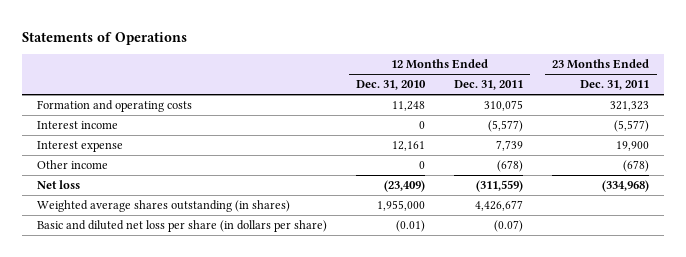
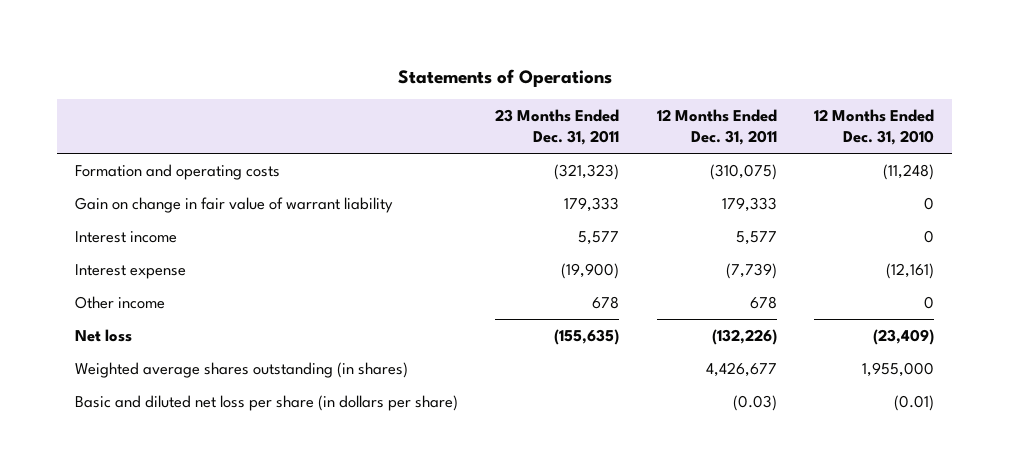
[391,101,425,112] 11,248 -> [882,163,934,180] (11,248)
[484,100,524,112] 310,075 -> [709,163,777,180] (310,075)
[610,101,650,112] 321,323 -> [554,163,620,180] (321,323)
none -> [75,196,394,213] Gain on change in fair value of warrant liability
[488,120,524,133] (5,577) -> [735,230,777,245] 5,577
[614,120,650,133] (5,577) -> [578,230,620,245] 5,577
[391,141,425,152] 12,161 -> [885,262,934,279] (12,161)
[496,140,524,152] 7,739 -> [725,262,777,279] (7,739)
[616,141,650,152] 19,900 -> [561,262,620,279] (19,900)
[497,160,524,173] (678) -> [749,295,777,309] 678
[623,160,650,173] (678) -> [592,295,620,309] 678
[476,180,524,193] (311,559) -> [711,328,777,345] (132,226)
[602,180,650,193] (334,968) -> [554,328,620,345] (155,635)
[494,220,524,233] (0.07) -> [732,394,777,411] (0.03)

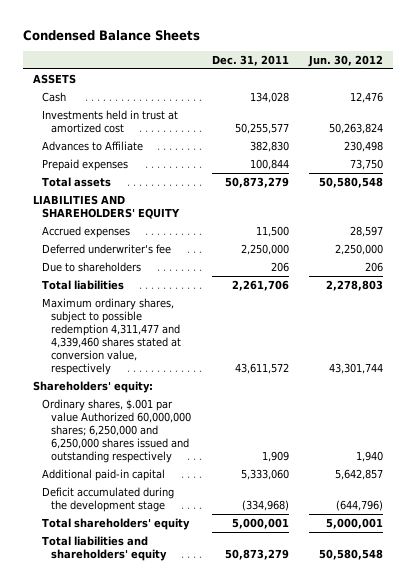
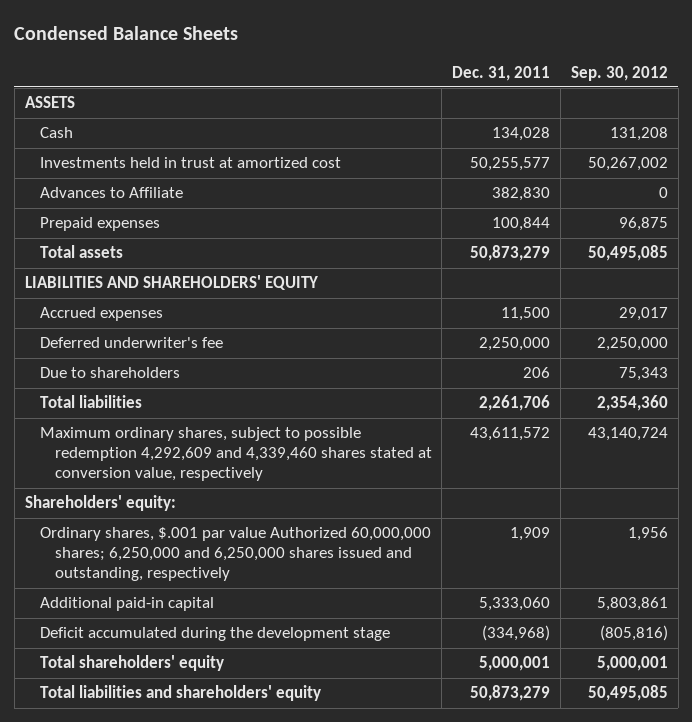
[308,54,384,67] Jun. 30, 2012 -> none
none -> [570,65,668,81] Sep. 30, 2012
[42,298,182,375] Maximum ordinary shares, subject to possible redemption 4,311,477 and 4,339,460 shares stated at conversion value, respectively -> [39,427,432,482] Maximum ordinary shares, subject to possible redemption 4,292,609 and 4,339,460 shares stated at conversion value, respectively
[42,399,192,463] Ordinary shares, $.001 par value Authorized 60,000,000 shares; 6,250,000 and 6,250,000 shares issued and outstanding respectively -> [39,527,431,582] Ordinary shares, $.001 par value Authorized 60,000,000 shares; 6,250,000 and 6,250,000 shares issued and outstanding, respectively

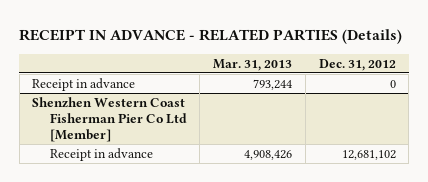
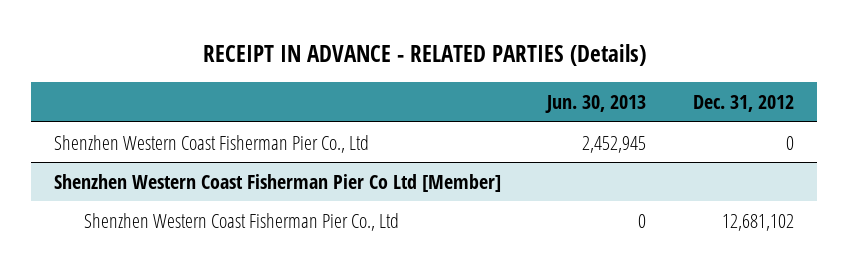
[213,58,293,71] Mar. 31, 2013 -> none
none -> [545,95,647,114] Jun. 30, 2013
[32,78,136,92] Receipt in advance -> [53,134,369,153] Shenzhen Western Coast Fisherman Pier Co., Ltd
[49,148,153,162] Receipt in advance -> [84,212,400,231] Shenzhen Western Coast Fisherman Pier Co., Ltd

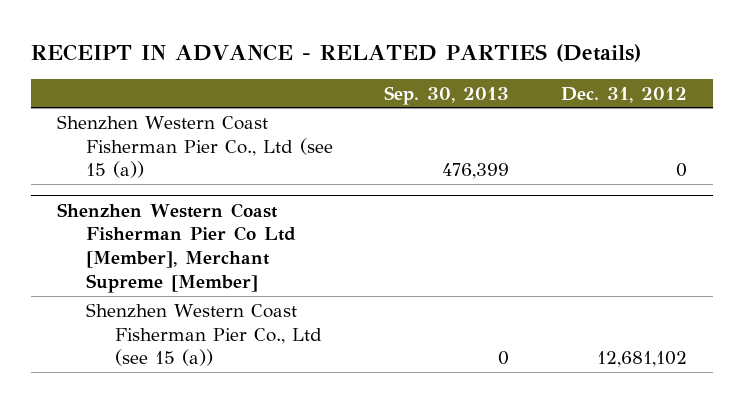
[545,95,647,114] Jun. 30, 2013 -> none
none -> [384,85,510,105] Sep. 30, 2013
[53,134,369,153] Shenzhen Western Coast Fisherman Pier Co., Ltd -> [56,114,333,179] Shenzhen Western Coast Fisherman Pier Co., Ltd (see 15 (a))
[53,173,501,192] Shenzhen Western Coast Fisherman Pier Co Ltd [Member] -> [56,202,296,293] Shenzhen Western Coast Fisherman Pier Co Ltd [Member], Merchant Supreme [Member]
[84,212,400,231] Shenzhen Western Coast Fisherman Pier Co., Ltd -> [85,302,322,367] Shenzhen Western Coast Fisherman Pier Co., Ltd (see 15 (a))

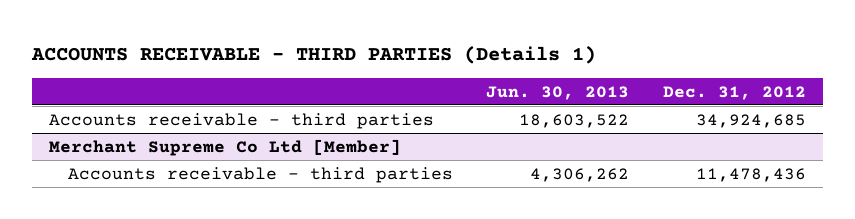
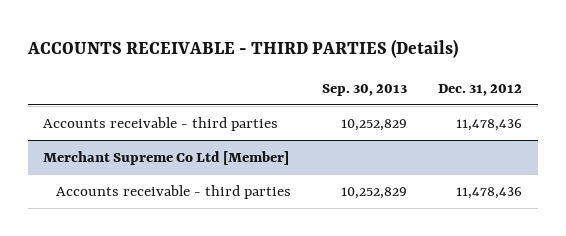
[30,45,596,64] ACCOUNTS RECEIVABLE - THIRD PARTIES (Details 1) -> [26,38,458,58] ACCOUNTS RECEIVABLE - THIRD PARTIES (Details)
[486,85,630,100] Jun. 30, 2013 -> none
none -> [321,83,407,96] Sep. 30, 2013
[695,113,806,128] 34,924,685 -> [456,118,523,131] 11,478,436

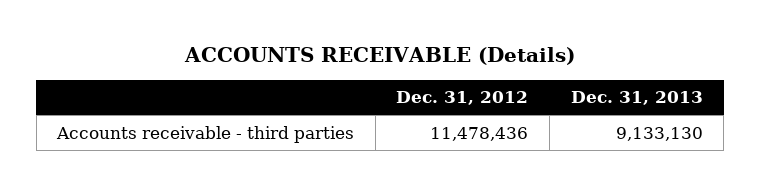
[26,38,458,58] ACCOUNTS RECEIVABLE - THIRD PARTIES (Details) -> [183,47,575,66] ACCOUNTS RECEIVABLE (Details)
[321,83,407,96] Sep. 30, 2013 -> none
none -> [570,91,703,106] Dec. 31, 2013
[43,150,290,165] Merchant Supreme Co Ltd [Member] -> none
[55,184,291,199] Accounts receivable - third parties -> none

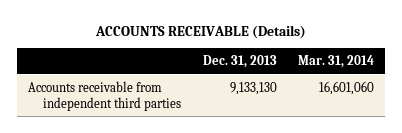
[396,91,529,106] Dec. 31, 2012 -> none
none -> [297,55,374,69] Mar. 31, 2014
[56,125,355,143] Accounts receivable - third parties -> [27,80,182,111] Accounts receivable from independent third parties

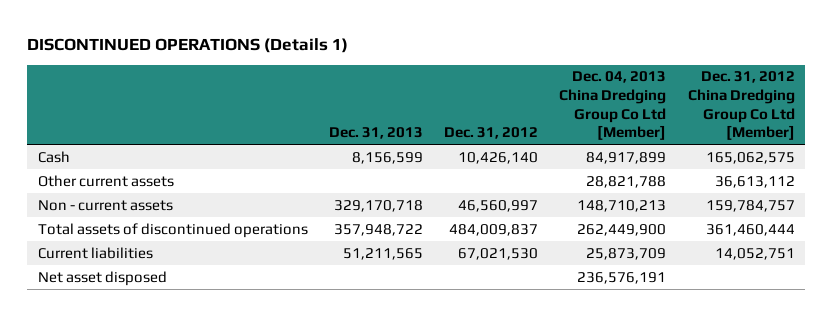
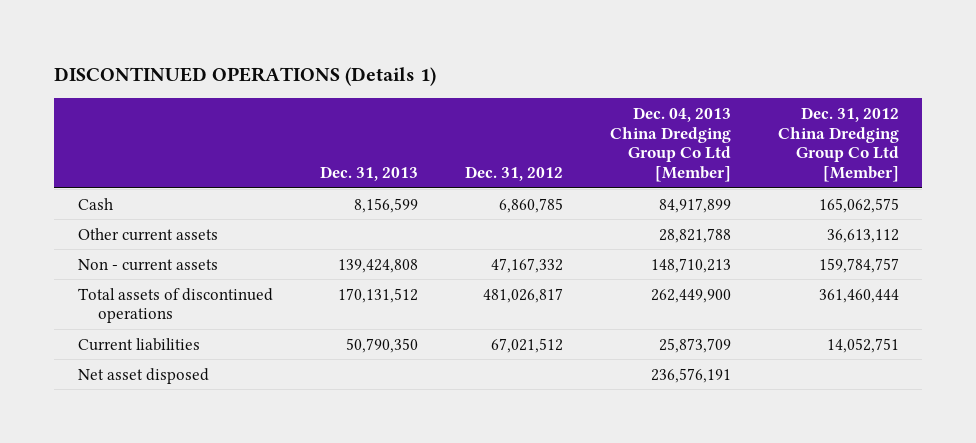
[458,151,539,164] 10,426,140 -> [498,197,563,213] 6,860,785
[333,199,423,212] 329,170,718 -> [337,258,418,273] 139,424,808
[458,199,539,212] 46,560,997 -> [490,257,563,273] 47,167,332
[333,223,423,236] 357,948,722 -> [337,287,418,303] 170,131,512
[449,223,539,236] 484,009,837 -> [482,287,563,303] 481,026,817
[342,247,423,260] 51,211,565 -> [345,337,418,353] 50,790,350
[458,247,539,260] 67,021,530 -> [490,337,563,353] 67,021,512

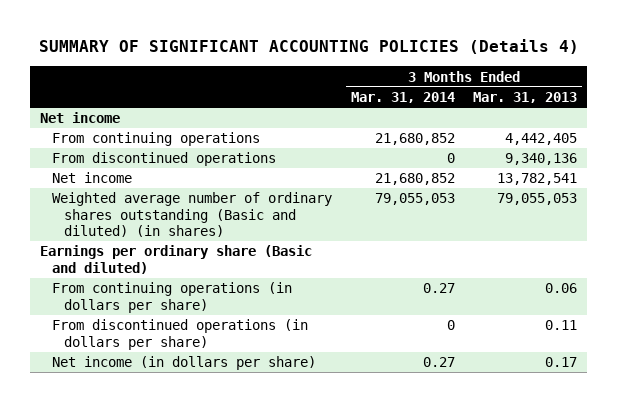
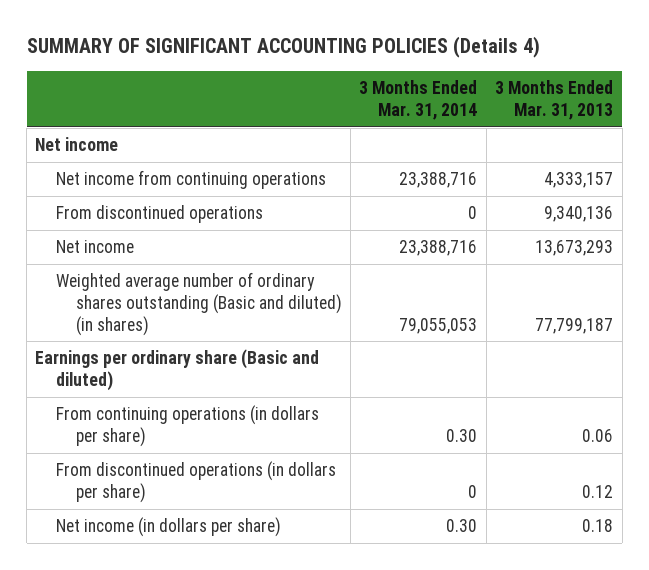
[52,132,261,147] From continuing operations -> [55,170,326,190] Net income from continuing operations
[374,133,455,146] 21,680,852 -> [399,172,478,189] 23,388,716
[505,133,578,146] 4,442,405 -> [544,172,614,189] 4,333,157
[374,173,455,186] 21,680,852 -> [399,240,478,257] 23,388,716
[497,173,578,186] 13,782,541 -> [535,240,614,257] 13,673,293
[497,193,578,206] 79,055,053 -> [535,317,614,334] 77,799,187
[422,283,455,294] 0.27 -> [446,428,478,442] 0.30
[545,320,578,331] 0.11 -> [582,484,614,498] 0.12
[422,357,455,368] 0.27 -> [446,519,478,533] 0.30
[545,357,578,368] 0.17 -> [582,519,614,533] 0.18

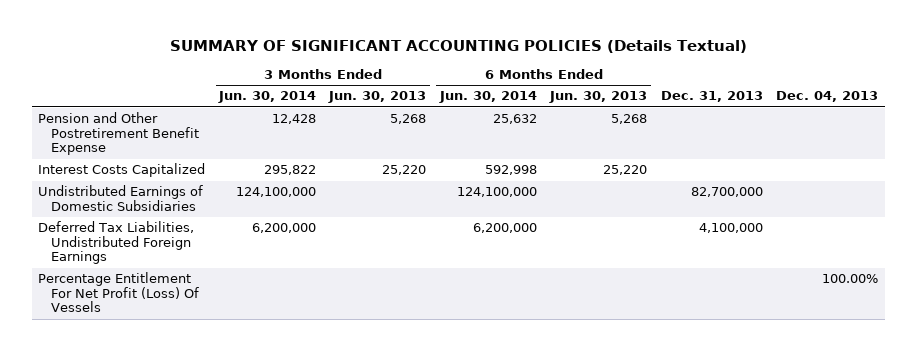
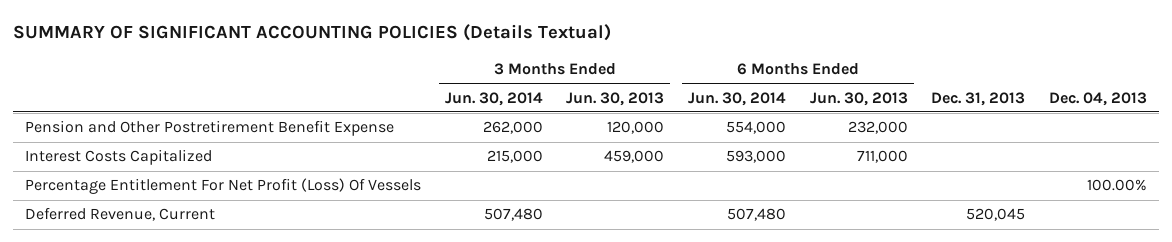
[38,185,204,211] Undistributed Earnings of Domestic Subsidiaries -> none
[38,221,195,265] Deferred Tax Liabilities, Undistributed Foreign Earnings -> none
[271,114,316,125] 12,428 -> [482,121,543,135] 262,000
[390,114,427,125] 5,268 -> [607,121,665,135] 120,000
[492,114,537,125] 25,632 -> [726,121,787,135] 554,000
[611,114,648,125] 5,268 -> [847,121,908,135] 232,000
[263,165,316,176] 295,822 -> [486,150,543,164] 215,000
[382,165,427,176] 25,220 -> [604,150,665,164] 459,000
[484,165,537,176] 592,998 -> [726,150,787,164] 593,000
[603,165,648,176] 25,220 -> [856,150,908,164] 711,000
none -> [25,207,216,222] Deferred Revenue, Current

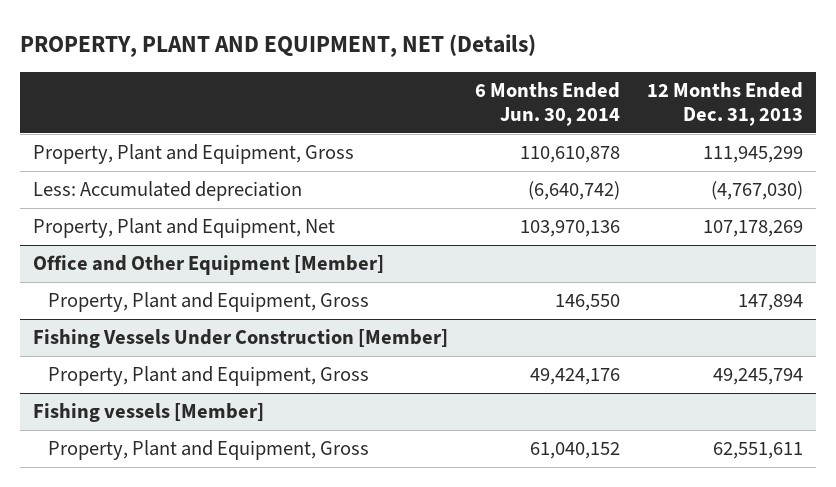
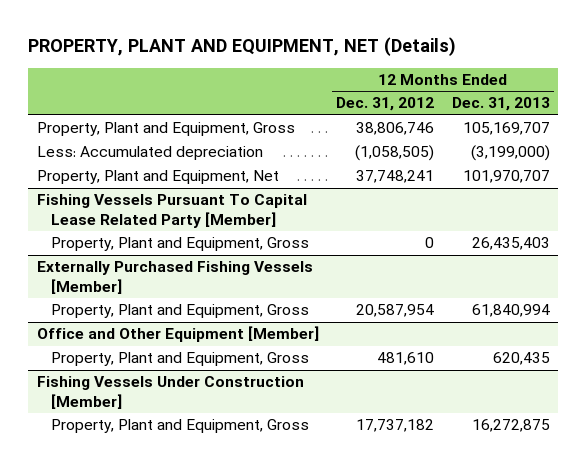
[474,82,620,126] 6 Months Ended Jun. 30, 2014 -> none
none -> [336,97,435,112] Dec. 31, 2012
[702,146,803,164] 111,945,299 -> [462,122,550,136] 105,169,707
[710,181,803,201] (4,767,030) -> [470,145,550,162] (3,199,000)
[702,220,803,238] 107,178,269 -> [462,170,550,184] 101,970,707
none -> [36,194,307,228] Fishing Vessels Pursuant To Capital Lease Related Party [Member]
none -> [50,237,309,252] Property, Plant and Equipment, Gross
none -> [36,261,313,294] Externally Purchased Fishing Vessels [Member]
none -> [50,304,309,319] Property, Plant and Equipment, Gross
[737,294,803,312] 147,894 -> [492,352,550,366] 620,435
[33,403,265,423] Fishing vessels [Member] -> none
[48,440,370,461] Property, Plant and Equipment, Gross -> none
[712,368,803,386] 49,245,794 -> [471,419,550,433] 16,272,875

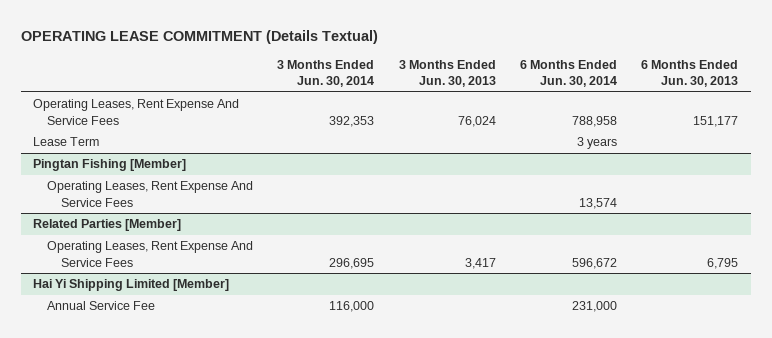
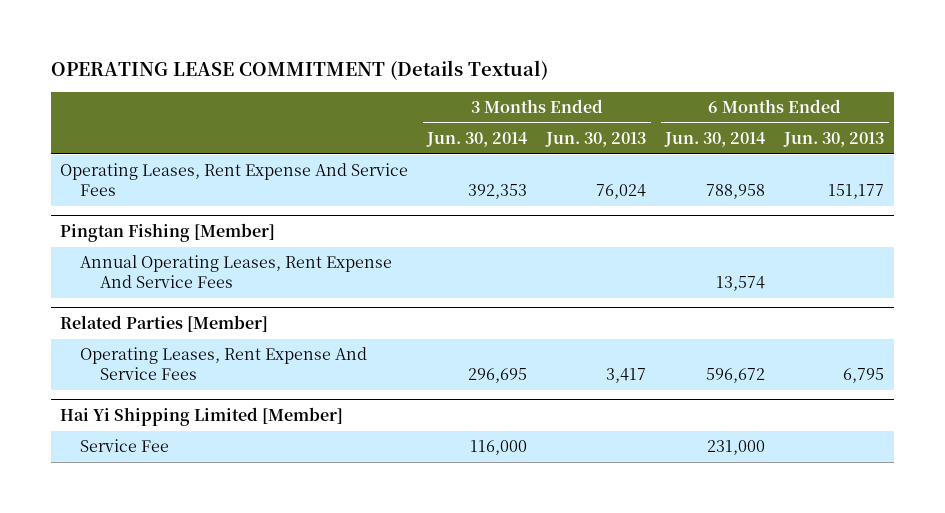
[33,137,100,147] Lease Term -> none
[47,181,254,207] Operating Leases, Rent Expense And Service Fees -> [80,255,393,289] Annual Operating Leases, Rent Expense And Service Fees
[47,301,156,311] Annual Service Fee -> [80,439,170,453] Service Fee

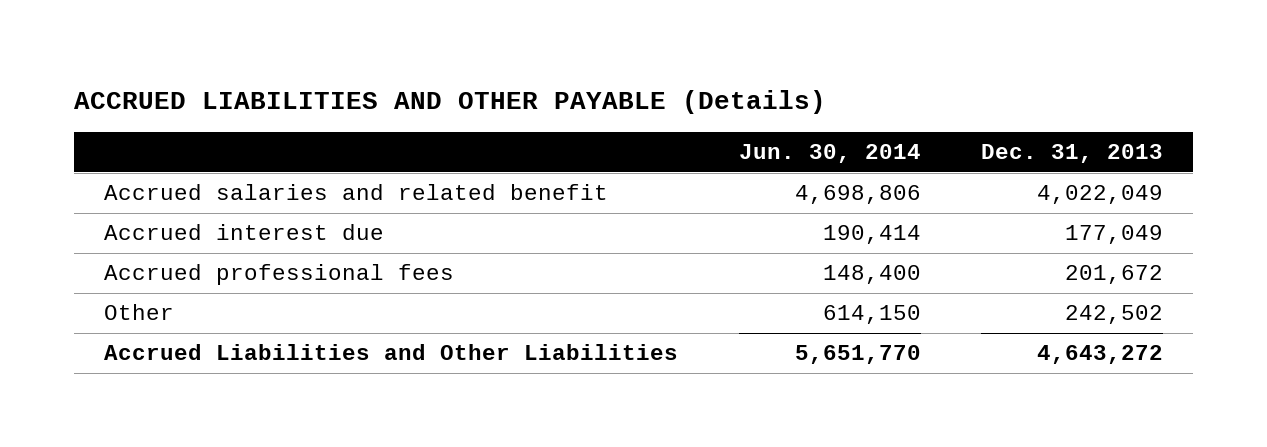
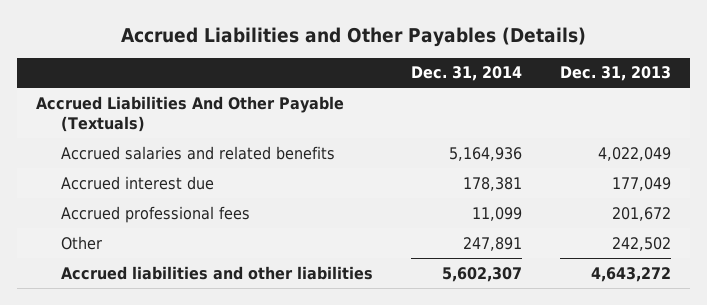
[74,90,827,115] ACCRUED LIABILITIES AND OTHER PAYABLE (Details) -> [120,26,586,47] Accrued Liabilities and Other Payables (Details)
[738,144,921,164] Jun. 30, 2014 -> none
none -> [411,66,523,82] Dec. 31, 2014
none -> [36,95,345,132] Accrued Liabilities And Other Payable (Textuals)
[104,184,609,201] Accrued salaries and related benefit -> [60,145,335,160] Accrued salaries and related benefits
[104,344,679,361] Accrued Liabilities and Other Liabilities -> [60,265,373,280] Accrued liabilities and other liabilities

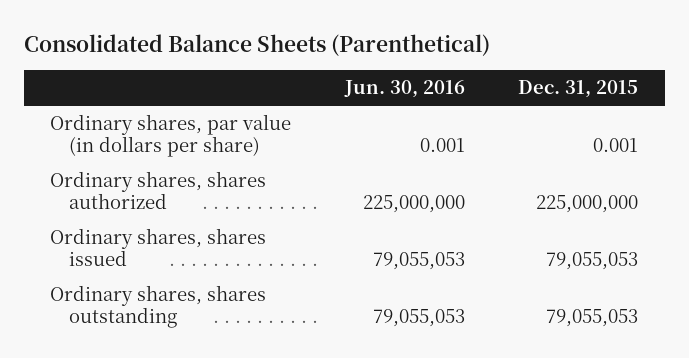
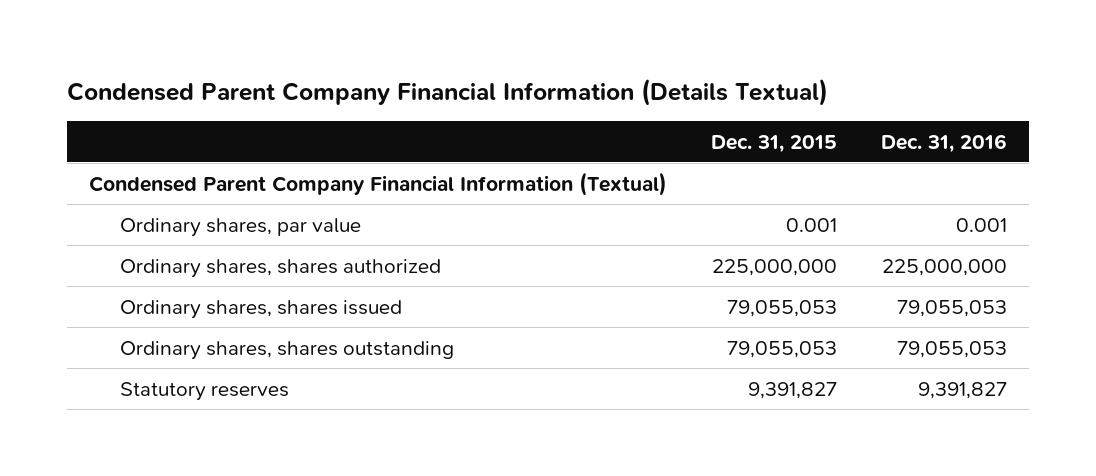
[23,33,490,56] Consolidated Balance Sheets (Parenthetical) -> [66,77,828,106] Condensed Parent Company Financial Information (Details Textual)
[343,80,465,99] Jun. 30, 2016 -> none
none -> [880,133,1007,153] Dec. 31, 2016
none -> [88,171,667,196] Condensed Parent Company Financial Information (Textual)
[50,114,292,158] Ordinary shares, par value (in dollars per share) -> [120,217,362,237] Ordinary shares, par value
none -> [120,381,290,401] Statutory reserves

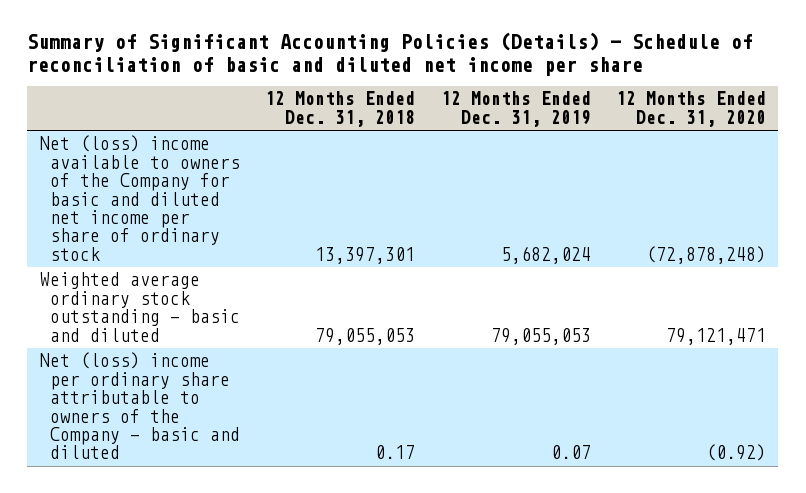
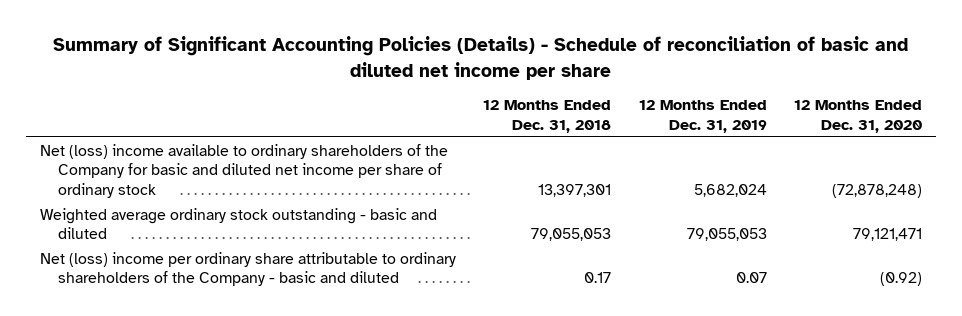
[39,135,241,261] Net (loss) income available to owners of the Company for basic and diluted net income per share of ordinary stock -> [40,143,449,199] Net (loss) income available to ordinary shareholders of the Company for basic and diluted net income per share of ordinary stock
[39,352,241,460] Net (loss) income per ordinary share attributable to owners of the Company - basic and diluted -> [40,251,457,287] Net (loss) income per ordinary share attributable to ordinary shareholders of the Company - basic and diluted

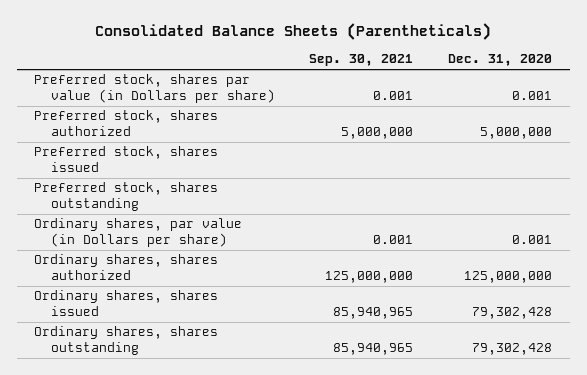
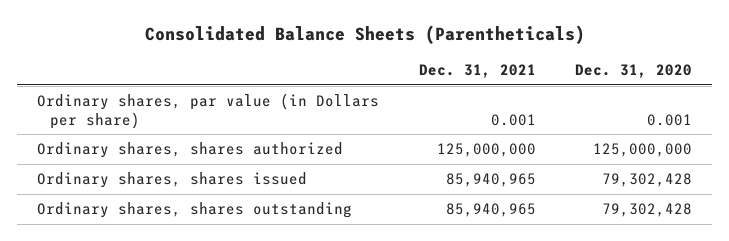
[309,54,414,67] Sep. 30, 2021 -> none
none -> [418,64,536,79] Dec. 31, 2021
[34,74,275,104] Preferred stock, shares par value (in Dollars per share) -> none
[34,110,219,137] Preferred stock, shares authorized -> none
[34,146,219,173] Preferred stock, shares issued -> none
[34,182,219,212] Preferred stock, shares outstanding -> none

